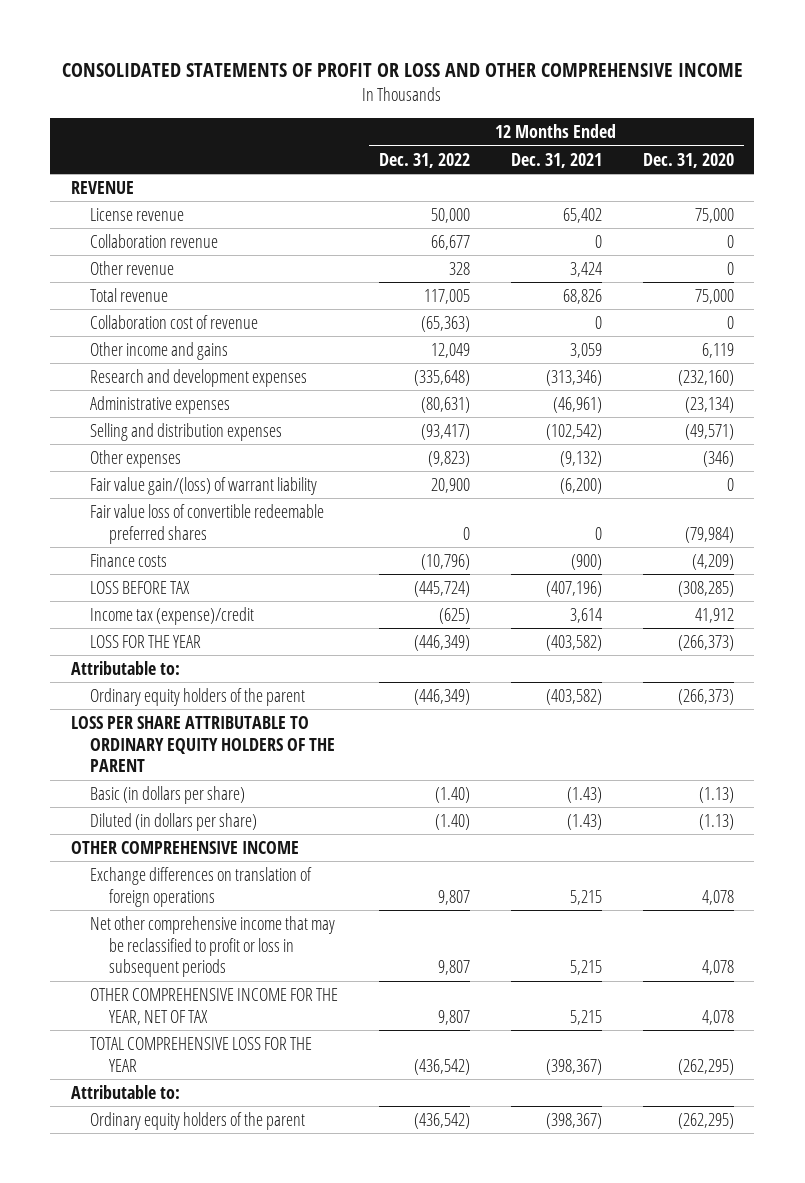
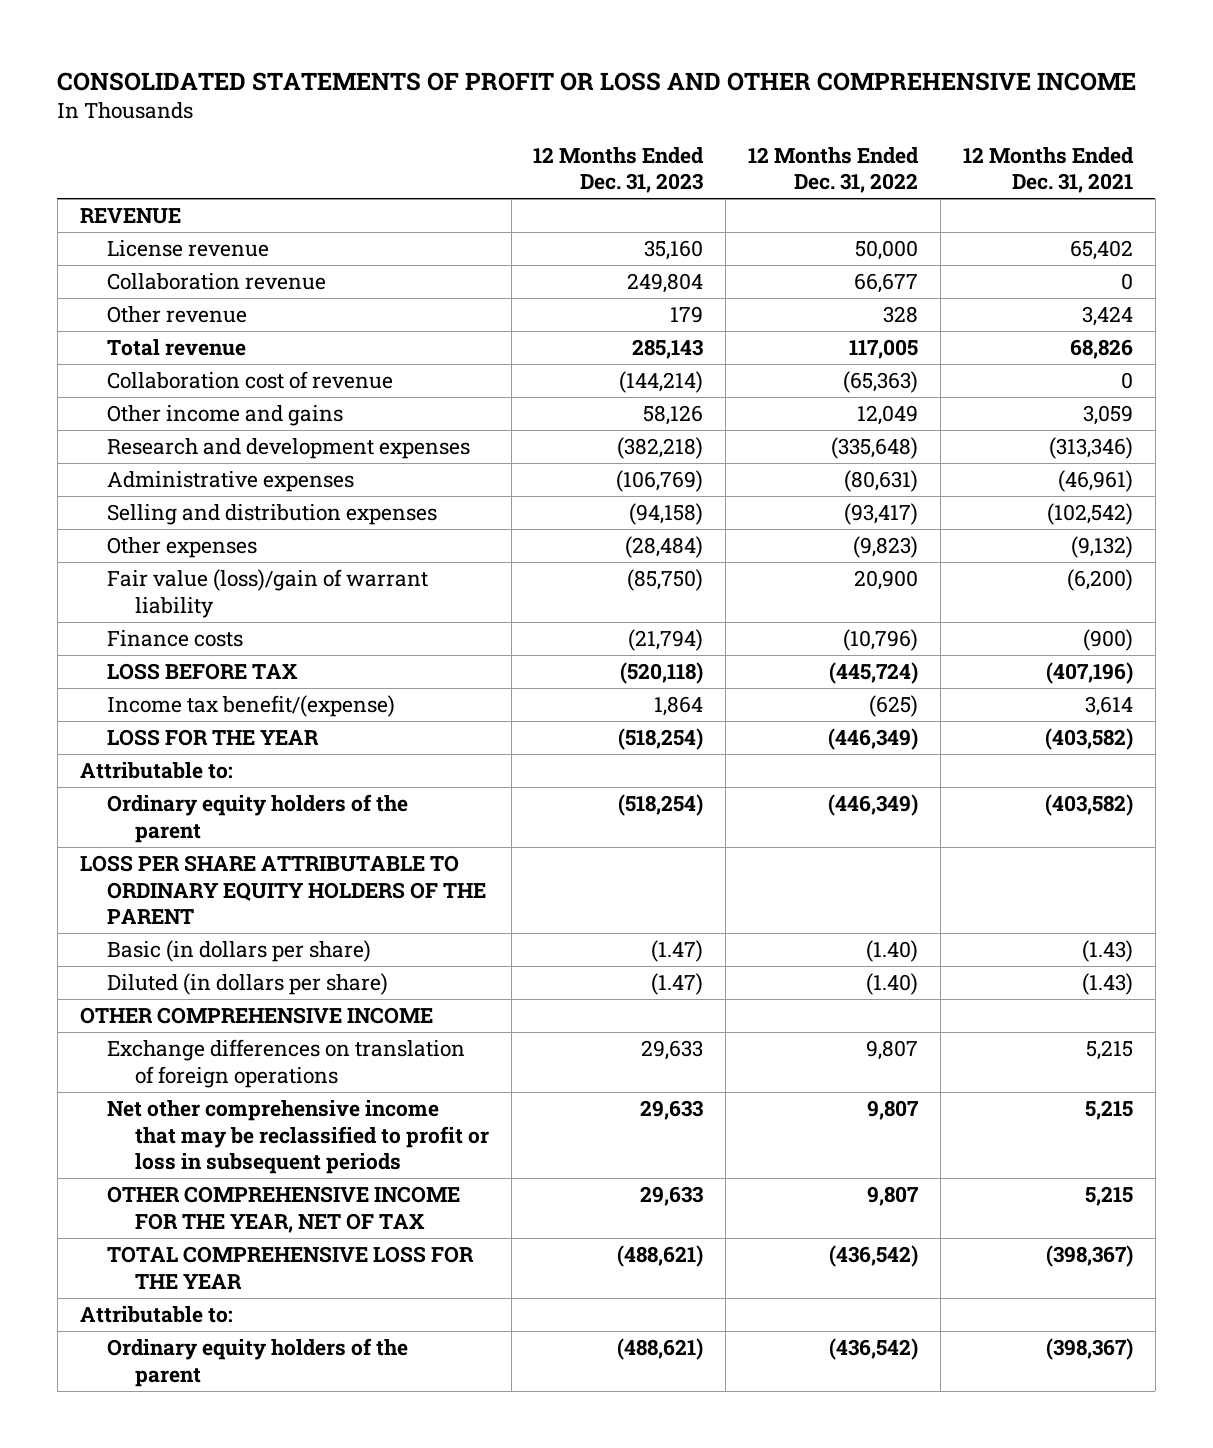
[642,152,734,168] Dec. 31, 2020 -> none
none -> [533,146,705,194] 12 Months Ended Dec. 31, 2023
[89,503,324,544] Fair value loss of convertible redeemable preferred shares -> none
[89,476,317,495] Fair value gain/(loss) of warrant liability -> [107,568,429,618] Fair value (loss)/gain of warrant liability
[89,606,254,625] Income tax (expense)/credit -> [107,694,396,717] Income tax benefit/(expense)

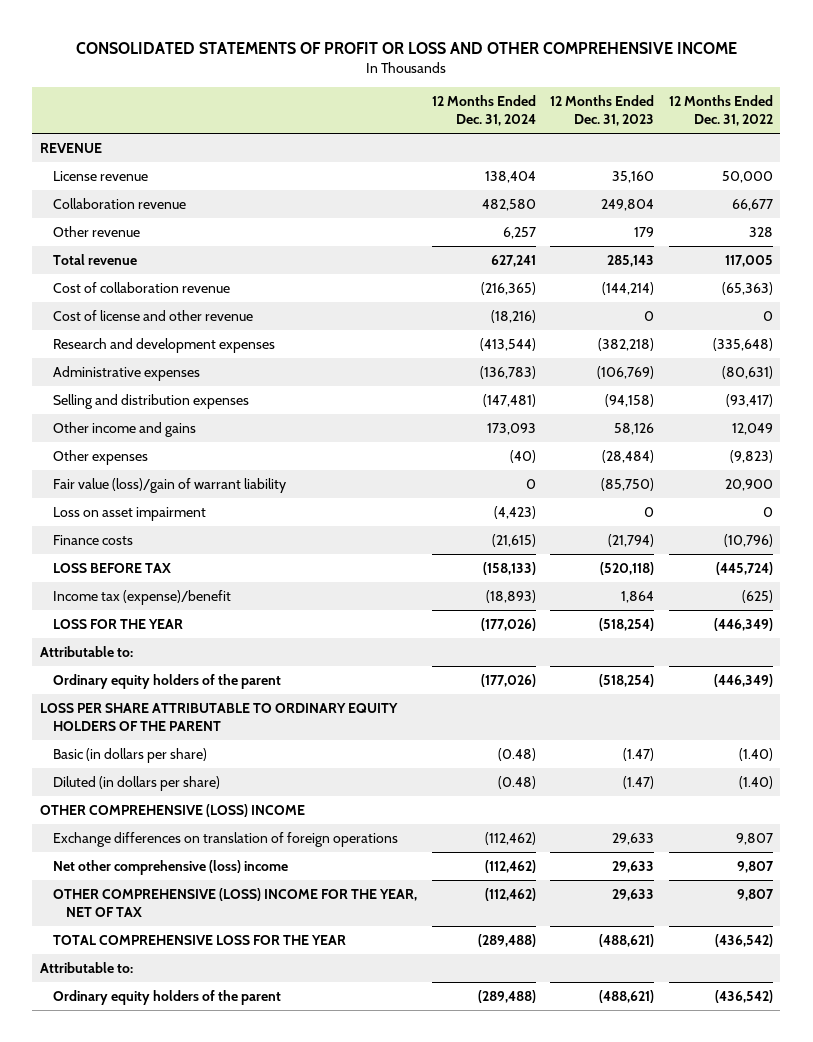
[963,146,1135,194] 12 Months Ended Dec. 31, 2021 -> none
none -> [431,94,536,126] 12 Months Ended Dec. 31, 2024
[107,370,394,389] Collaboration cost of revenue -> [53,282,231,294] Cost of collaboration revenue
none -> [53,310,254,322] Cost of license and other revenue
[107,404,344,426] Other income and gains -> [53,422,197,438] Other income and gains
none -> [53,507,207,522] Loss on asset impairment
[107,694,396,717] Income tax benefit/(expense) -> [53,590,232,606] Income tax (expense)/benefit
[79,1006,433,1024] OTHER COMPREHENSIVE INCOME -> [39,804,305,818] OTHER COMPREHENSIVE (LOSS) INCOME
[107,1099,489,1175] Net other comprehensive income that may be reclassified to profit or loss in subsequent periods -> [53,860,289,876] Net other comprehensive (loss) income
[107,1185,461,1233] OTHER COMPREHENSIVE INCOME FOR THE YEAR, NET OF TAX -> [53,888,418,917] OTHER COMPREHENSIVE (LOSS) INCOME FOR THE YEAR, NET OF TAX

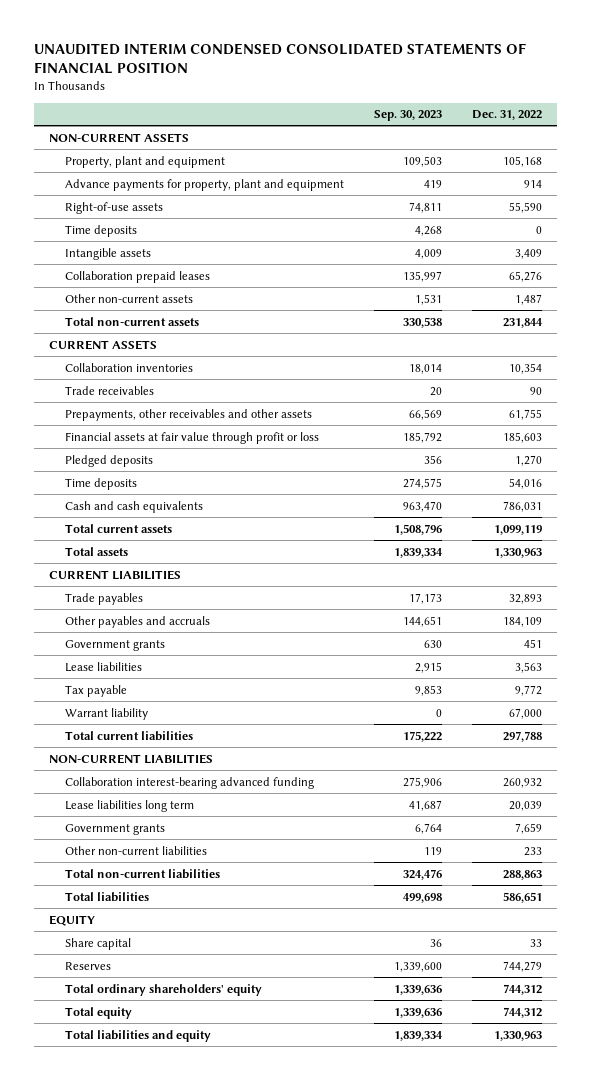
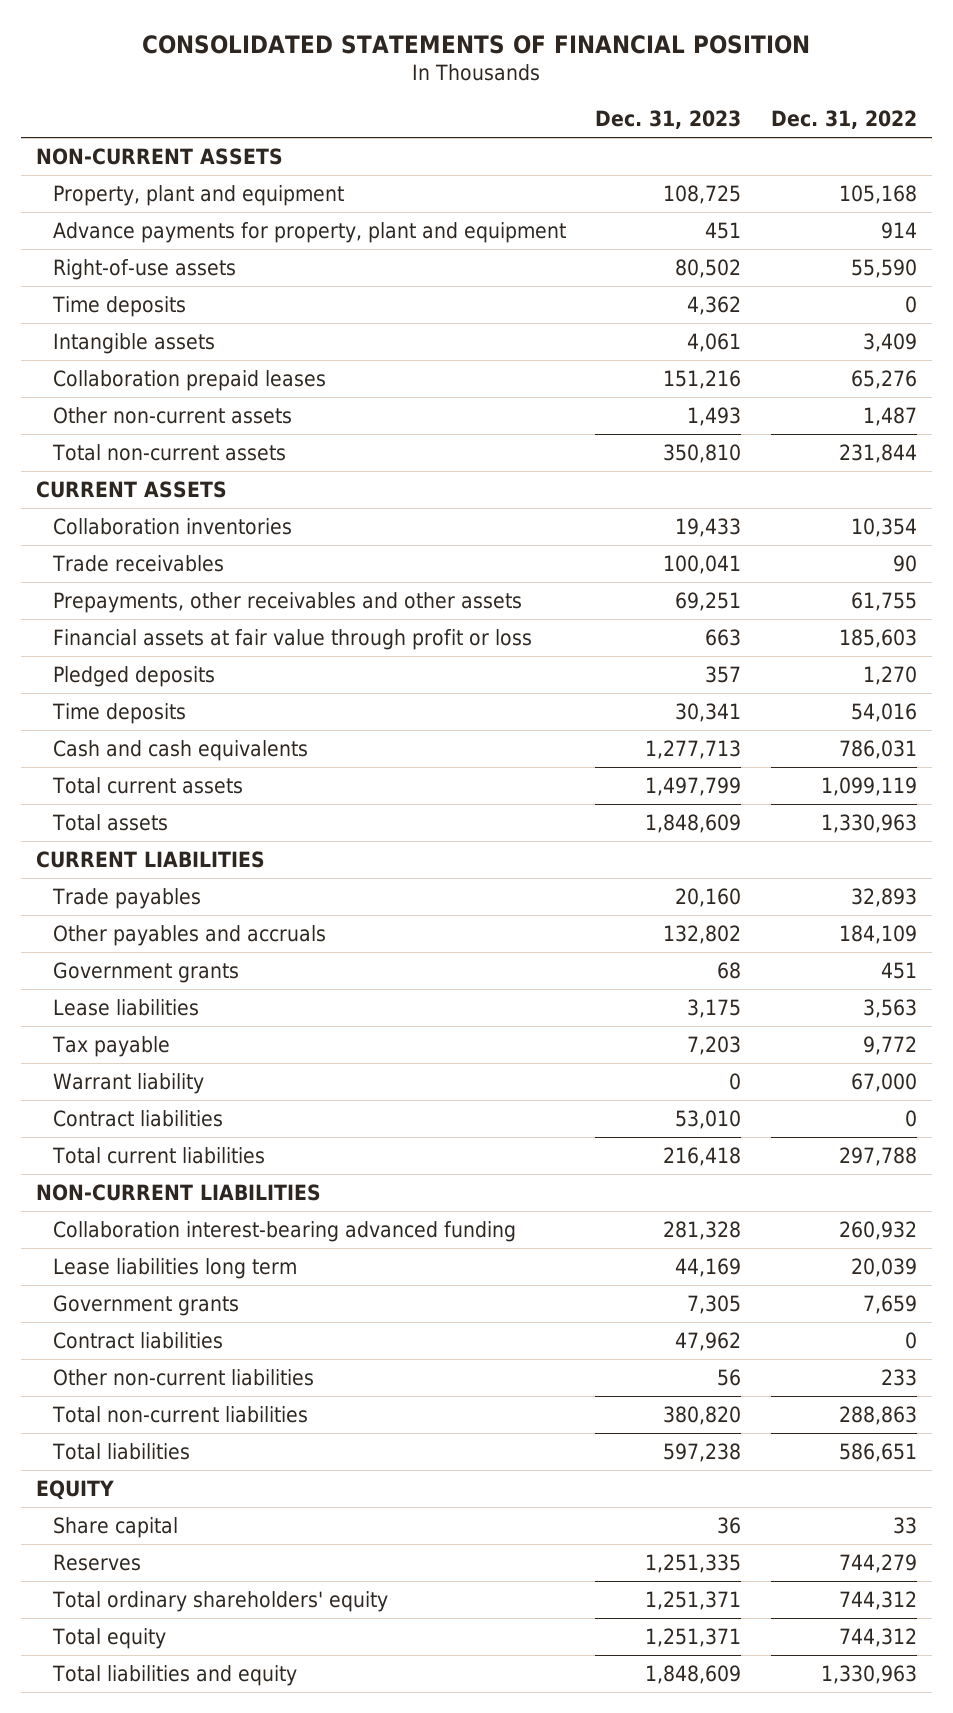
[34,42,527,75] UNAUDITED INTERIM CONDENSED CONSOLIDATED STATEMENTS OF FINANCIAL POSITION -> [142,34,811,54] CONSOLIDATED STATEMENTS OF FINANCIAL POSITION
[373,110,442,122] Sep. 30, 2023 -> none
none -> [595,110,742,130] Dec. 31, 2023
none -> [52,1109,223,1127] Contract liabilities
none -> [52,1331,223,1349] Contract liabilities

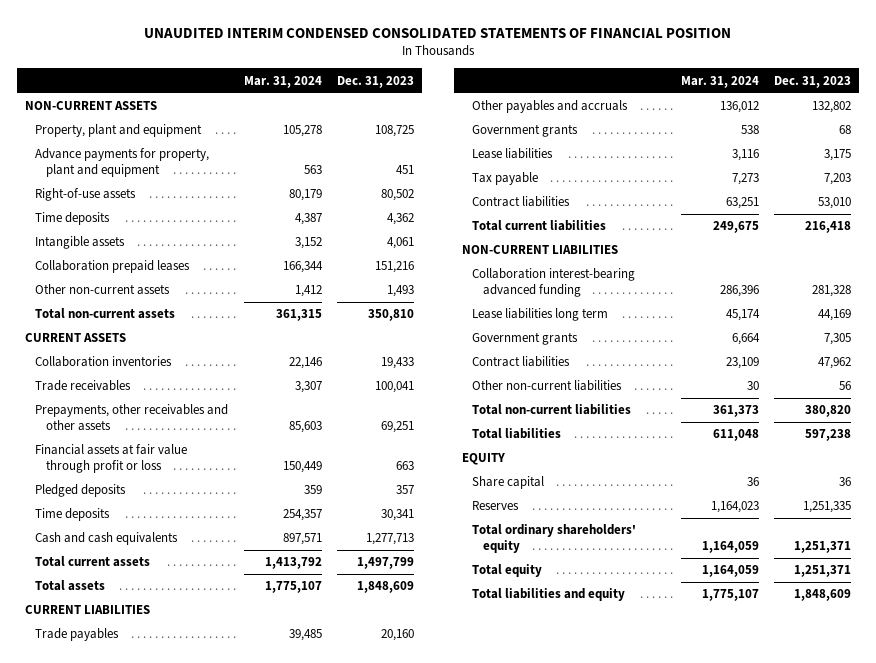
[142,34,811,54] CONSOLIDATED STATEMENTS OF FINANCIAL POSITION -> [144,27,732,38] UNAUDITED INTERIM CONDENSED CONSOLIDATED STATEMENTS OF FINANCIAL POSITION
[770,110,917,130] Dec. 31, 2022 -> none
none -> [243,75,322,88] Mar. 31, 2024
[52,1072,204,1094] Warrant liability -> none

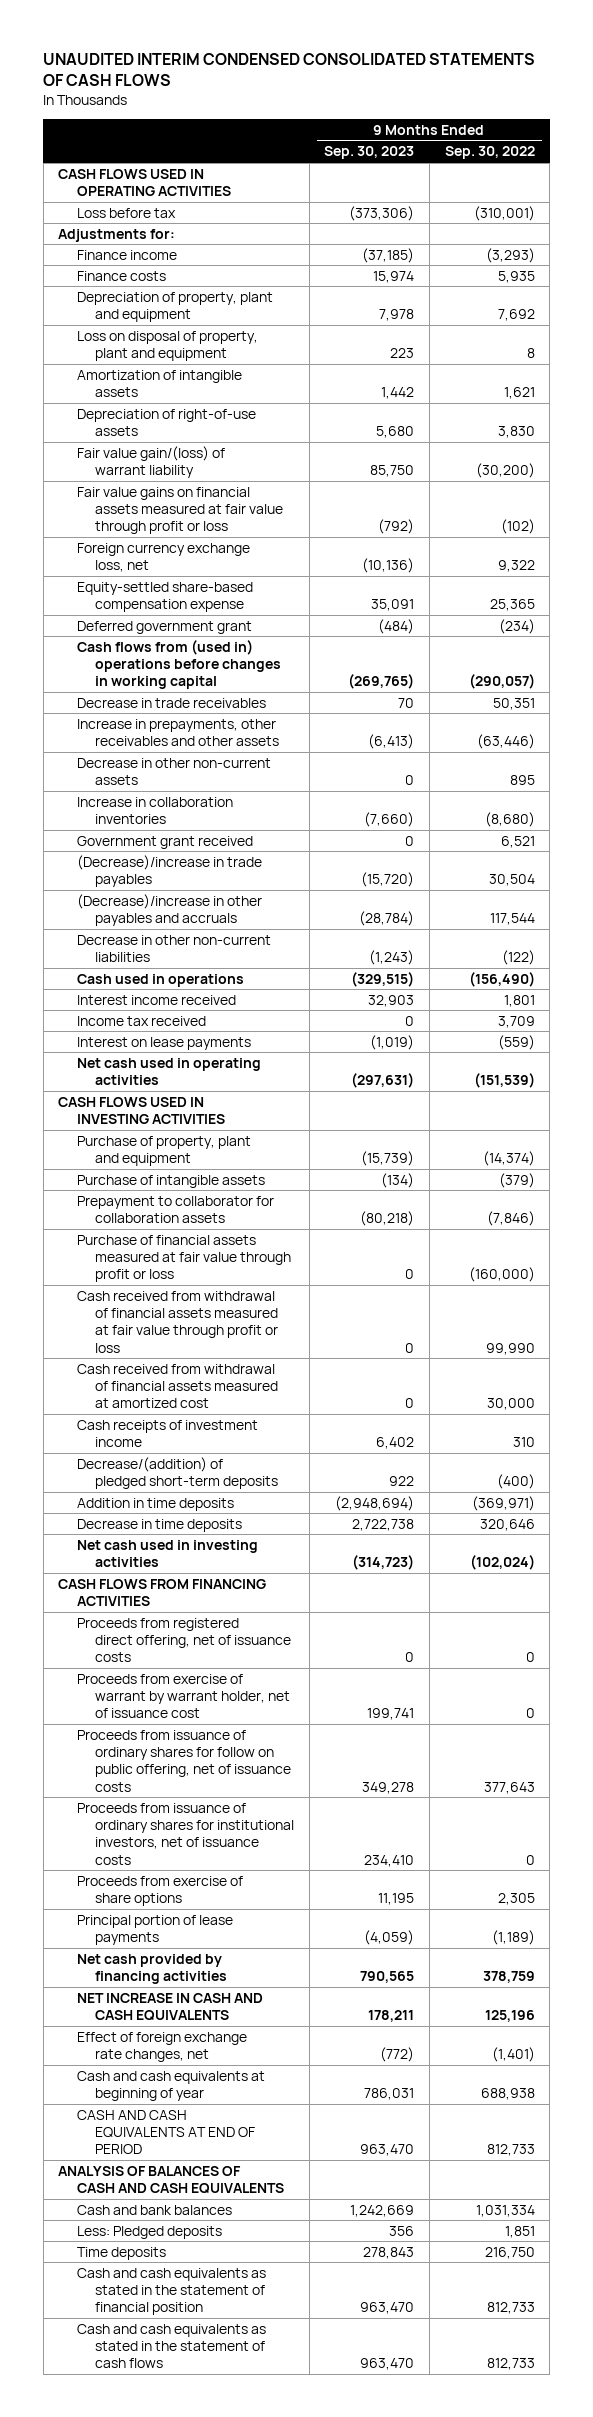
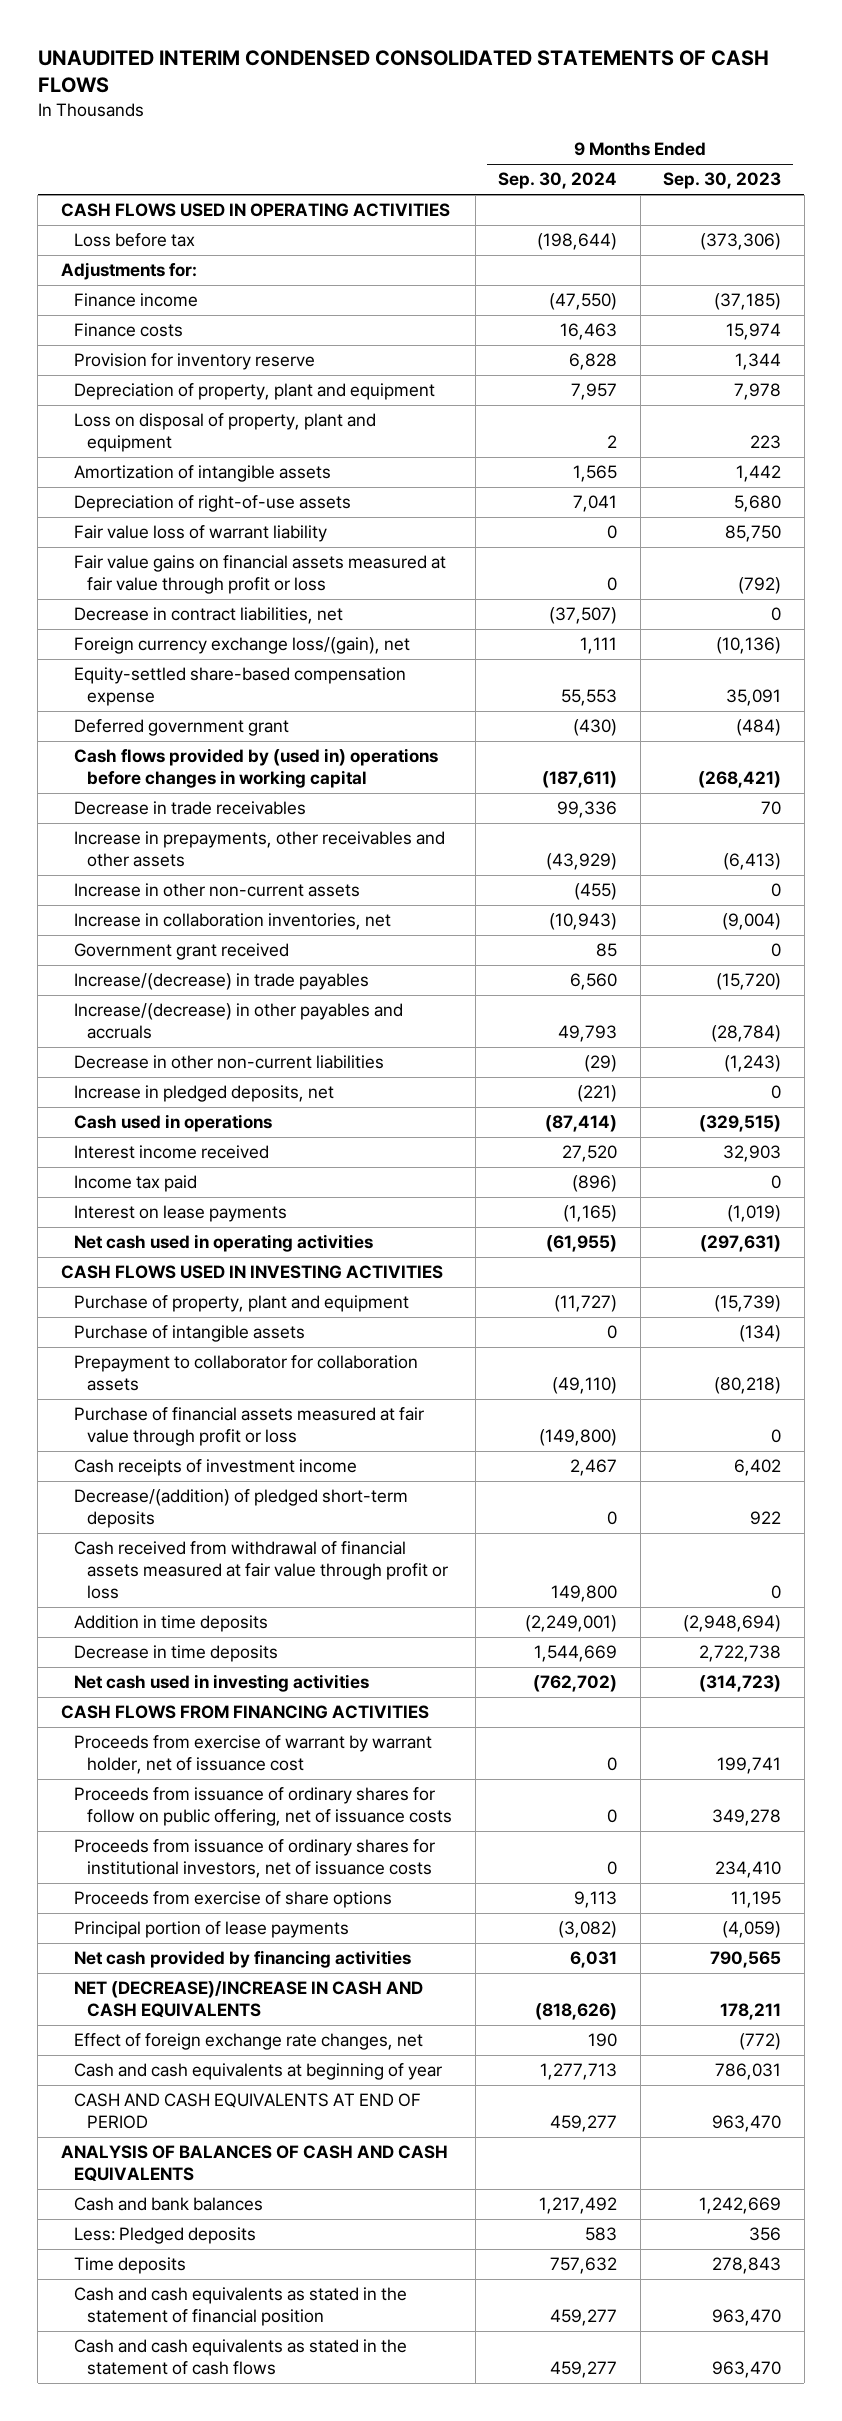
[444,146,535,160] Sep. 30, 2022 -> none
none -> [498,172,618,190] Sep. 30, 2024
none -> [73,353,315,371] Provision for inventory reserve
[76,445,225,479] Fair value gain/(loss) of warrant liability -> [73,525,327,543] Fair value loss of warrant liability
none -> [73,607,343,625] Decrease in contract liabilities, net
[76,542,250,573] Foreign currency exchange loss, net -> [73,637,410,655] Foreign currency exchange loss/(gain), net
[76,639,282,690] Cash flows from (used in) operations before changes in working capital -> [73,748,438,789] Cash flows provided by (used in) operations before changes in working capital
[348,674,415,690] (269,765) -> [698,771,782,789] (268,421)
[76,757,271,786] Decrease in other non-current assets -> [73,883,360,898] Increase in other non-current assets
[76,796,233,825] Increase in collaboration inventories -> [73,913,391,931] Increase in collaboration inventories, net
[364,812,415,828] (7,660) -> [722,913,782,931] (9,004)
[76,854,262,888] (Decrease)/increase in trade payables -> [73,973,369,991] Increase/(decrease) in trade payables
[76,893,262,927] (Decrease)/increase in other payables and accruals -> [73,1003,403,1040] Increase/(decrease) in other payables and accruals
none -> [73,1085,334,1103] Increase in pledged deposits, net
[76,1015,206,1026] Income tax received -> [73,1175,197,1193] Income tax paid
[76,1363,279,1409] Cash received from withdrawal of financial assets measured at amortized cost -> none
[76,1290,279,1353] Cash received from withdrawal of financial assets measured at fair value through profit or loss -> [73,1541,449,1599] Cash received from withdrawal of financial assets measured at fair value through profit or loss
[76,1617,292,1663] Proceeds from registered direct offering, net of issuance costs -> none
[76,1992,263,2022] NET INCREASE IN CASH AND CASH EQUIVALENTS -> [73,1981,423,2019] NET (DECREASE)/INCREASE IN CASH AND CASH EQUIVALENTS

